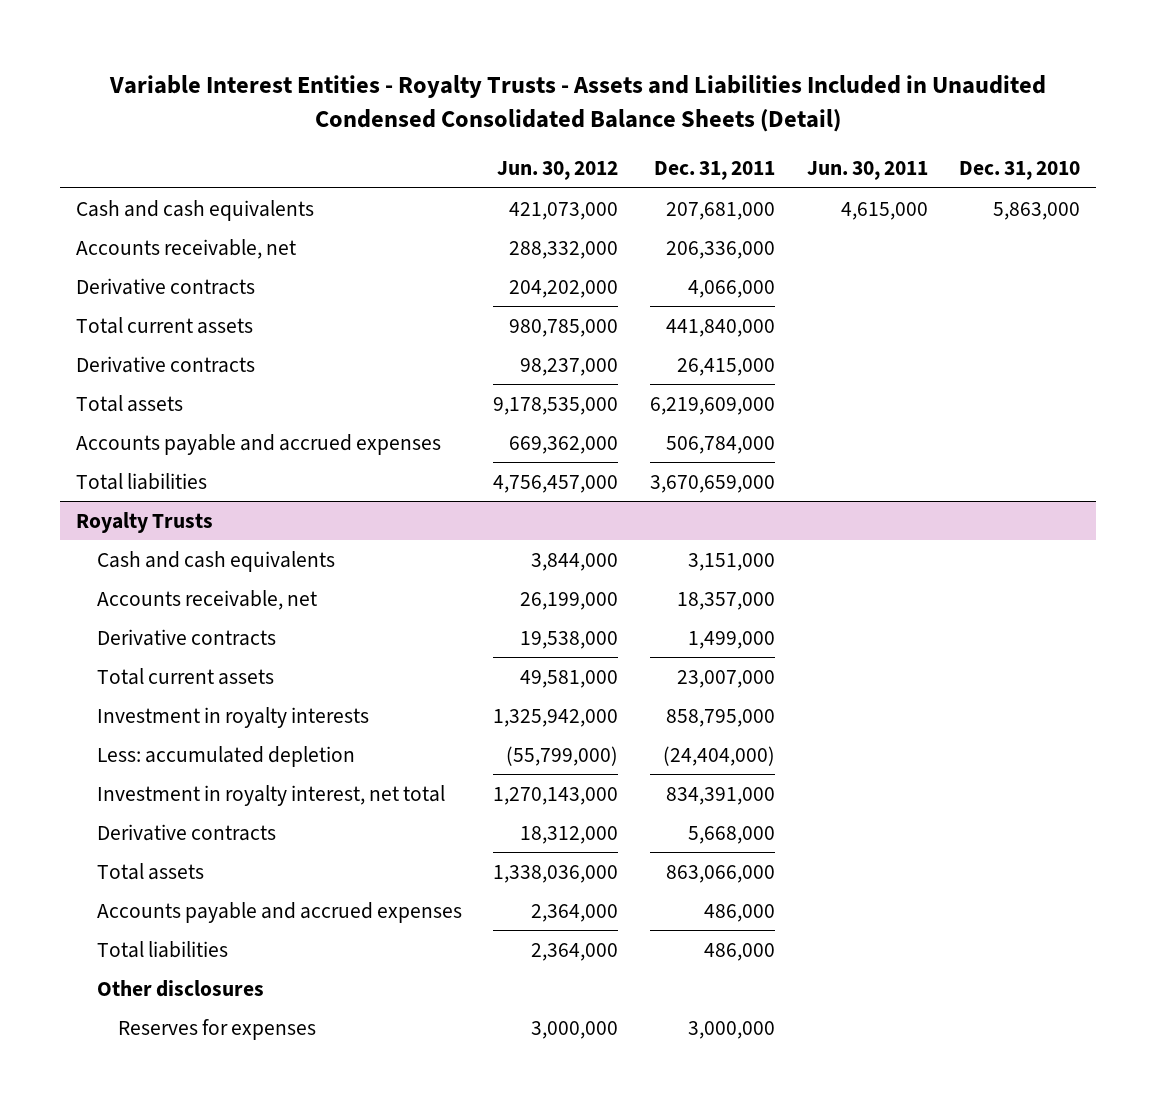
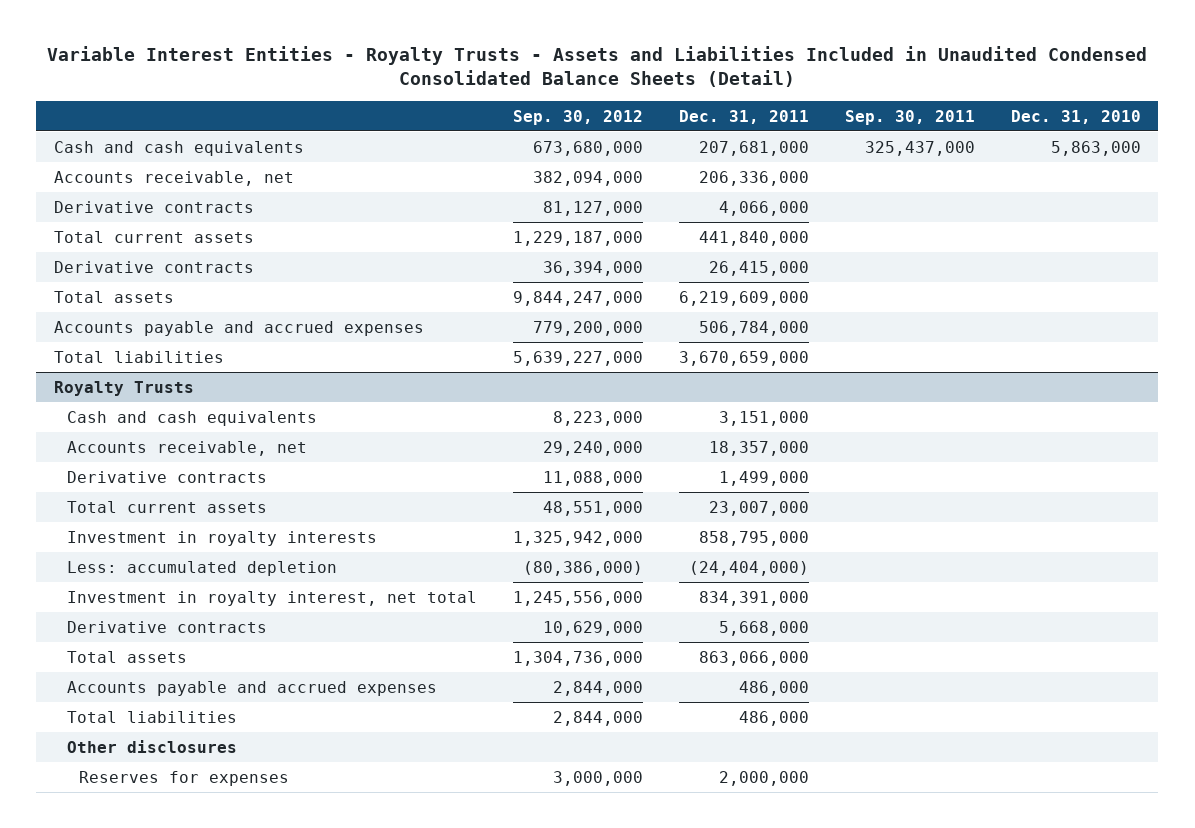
[497,160,619,180] Jun. 30, 2012 -> none
[806,160,928,180] Jun. 30, 2011 -> none
none -> [512,109,643,125] Sep. 30, 2012
none -> [844,109,975,125] Sep. 30, 2011
[688,1020,776,1039] 3,000,000 -> [718,770,809,786] 2,000,000

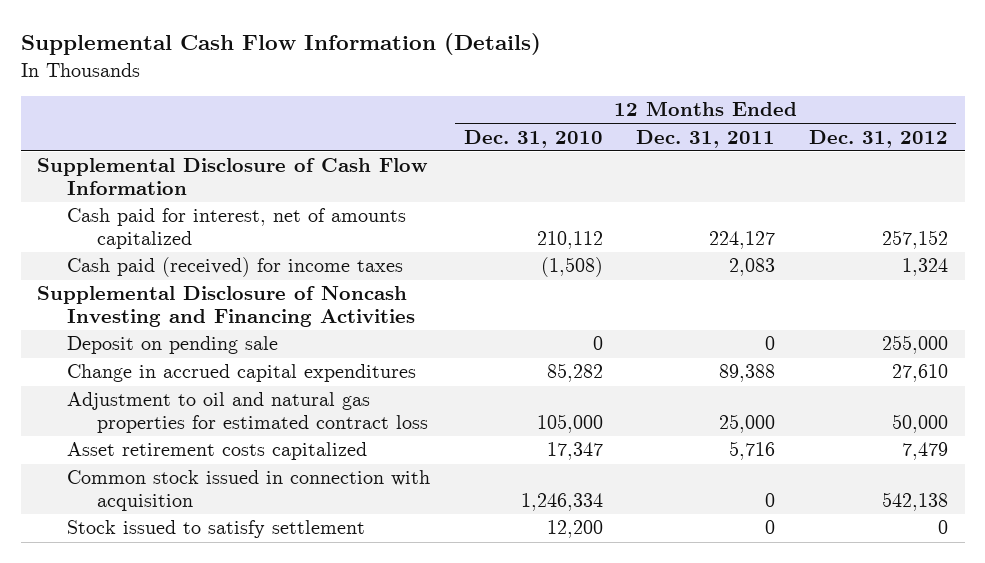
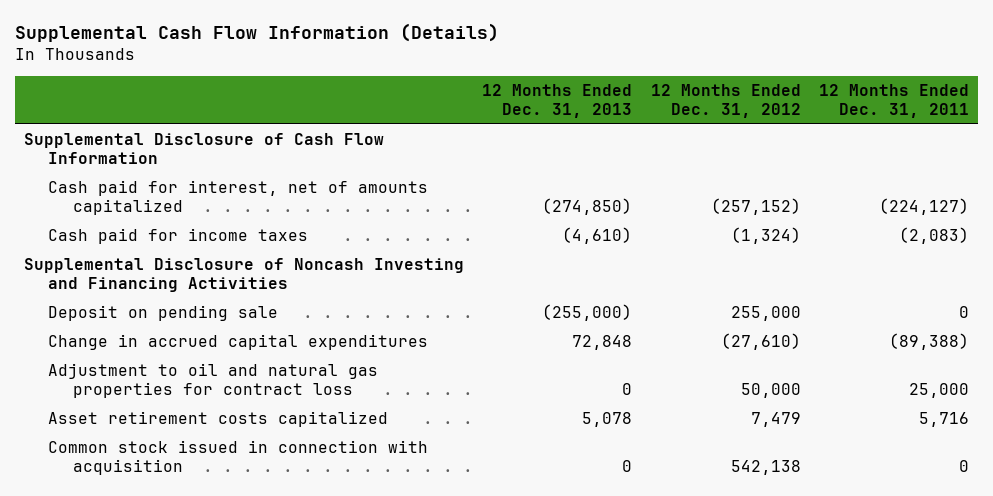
[463,129,603,148] Dec. 31, 2010 -> none
none -> [482,83,633,119] 12 Months Ended Dec. 31, 2013
[709,231,776,250] 224,127 -> [879,198,970,216] (224,127)
[882,230,949,250] 257,152 -> [710,198,801,216] (257,152)
[67,257,404,278] Cash paid (received) for income taxes -> [48,228,309,245] Cash paid for income taxes
[729,258,776,277] 2,083 -> [899,227,970,245] (2,083)
[902,258,949,277] 1,324 -> [730,227,801,245] (1,324)
[719,364,776,383] 89,388 -> [889,333,970,351] (89,388)
[892,364,949,383] 27,610 -> [720,333,801,351] (27,610)
[67,392,429,434] Adjustment to oil and natural gas properties for estimated contract loss -> [48,363,379,399] Adjustment to oil and natural gas properties for contract loss
[67,520,366,539] Stock issued to satisfy settlement -> none

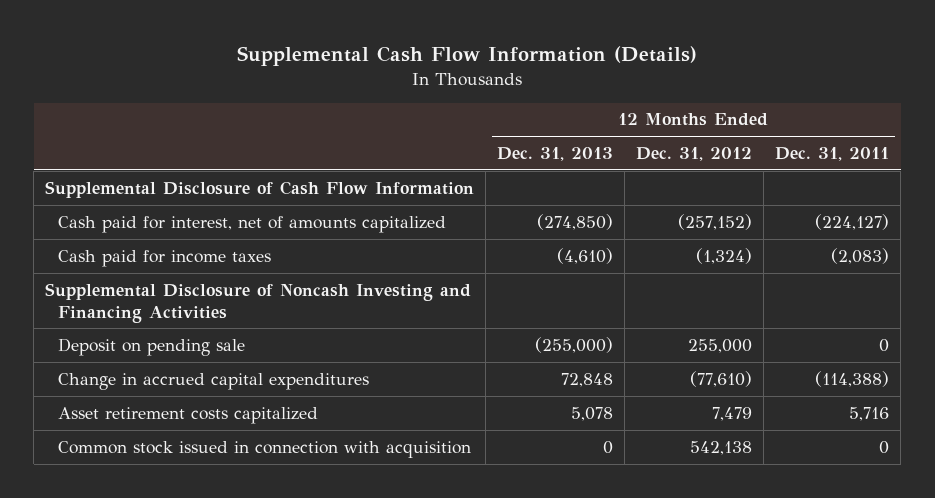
[48,363,379,399] Adjustment to oil and natural gas properties for contract loss -> none
[720,333,801,351] (27,610) -> [690,370,753,387] (77,610)
[889,333,970,351] (89,388) -> [815,370,890,387] (114,388)

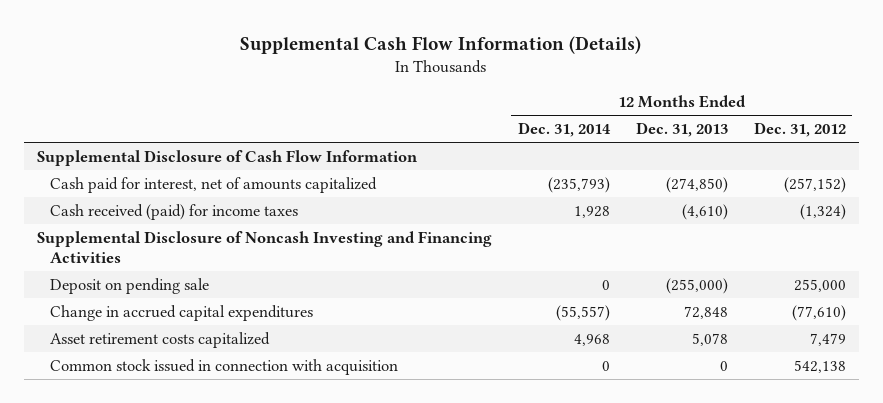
[775,147,890,162] Dec. 31, 2011 -> none
none -> [517,122,611,138] Dec. 31, 2014
[57,249,271,267] Cash paid for income taxes -> [49,203,298,220] Cash received (paid) for income taxes

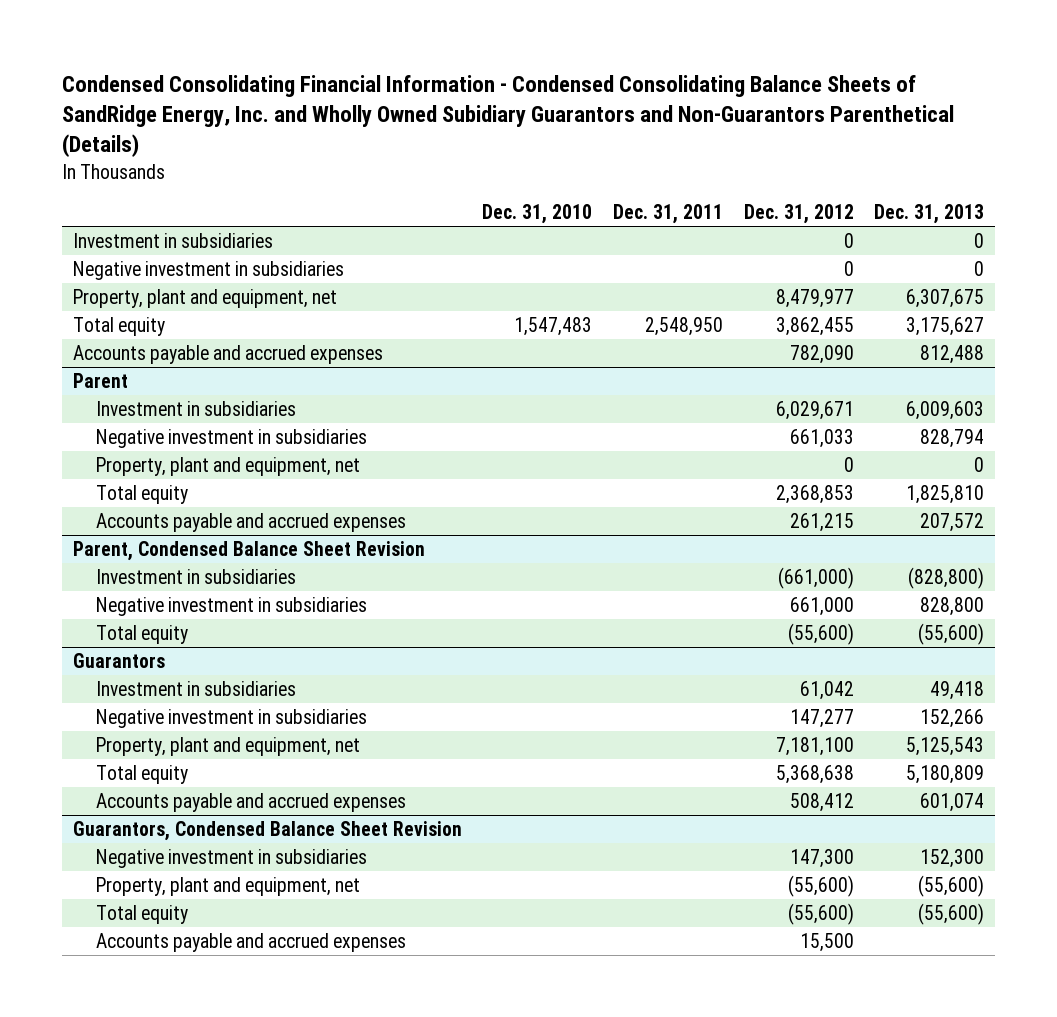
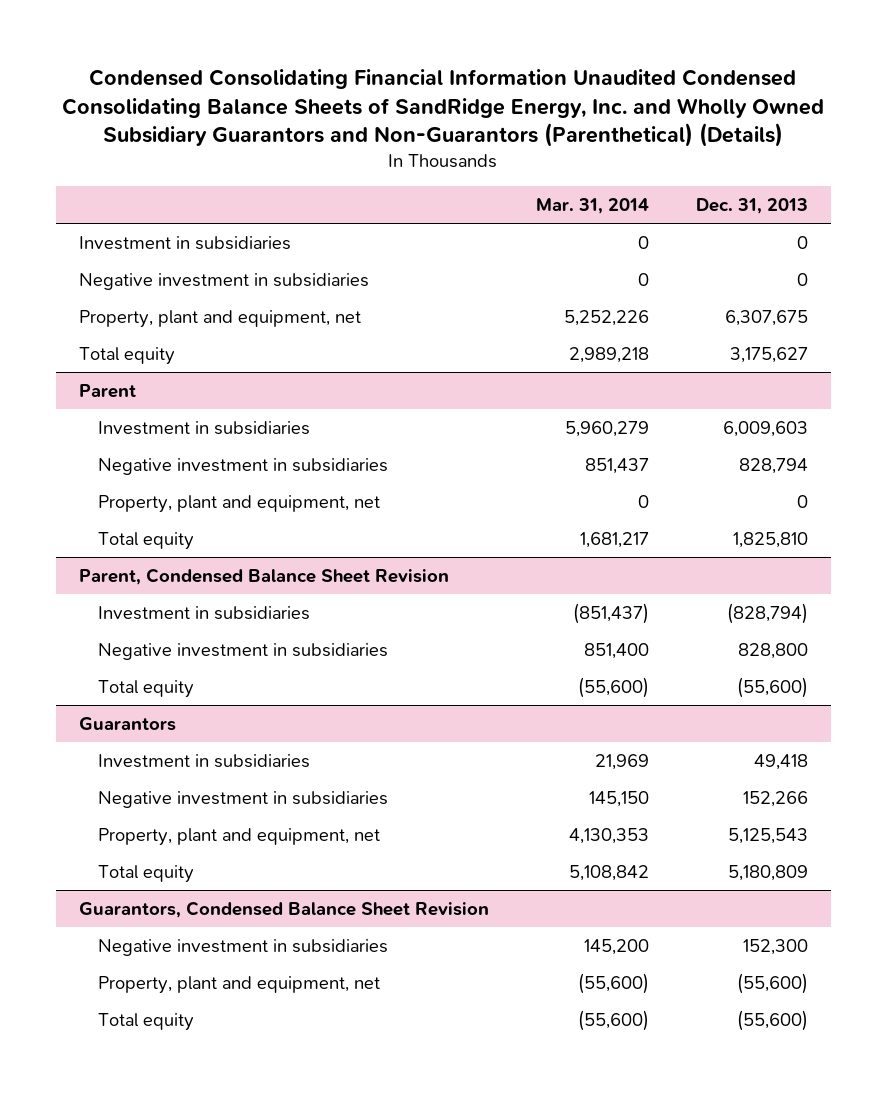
[62,75,955,158] Condensed Consolidating Financial Information - Condensed Consolidating Balance Sheets of SandRidge Energy, Inc. and Wholly Owned Subidiary Guarantors and Non-Guarantors Parenthetical (Details) -> [62,68,825,148] Condensed Consolidating Financial Information Unaudited Condensed Consolidating Balance Sheets of SandRidge Energy, Inc. and Wholly Owned Subsidiary Guarantors and Non-Guarantors (Parenthetical) (Details)
[482,203,593,224] Dec. 31, 2010 -> none
[612,203,723,224] Dec. 31, 2011 -> none
[743,203,854,224] Dec. 31, 2012 -> none
none -> [535,197,649,214] Mar. 31, 2014
[72,344,383,364] Accounts payable and accrued expenses -> none
[96,512,407,532] Accounts payable and accrued expenses -> none
[908,566,985,589] (828,800) -> [726,602,808,624] (828,794)
[96,792,407,812] Accounts payable and accrued expenses -> none
[96,932,407,952] Accounts payable and accrued expenses -> none

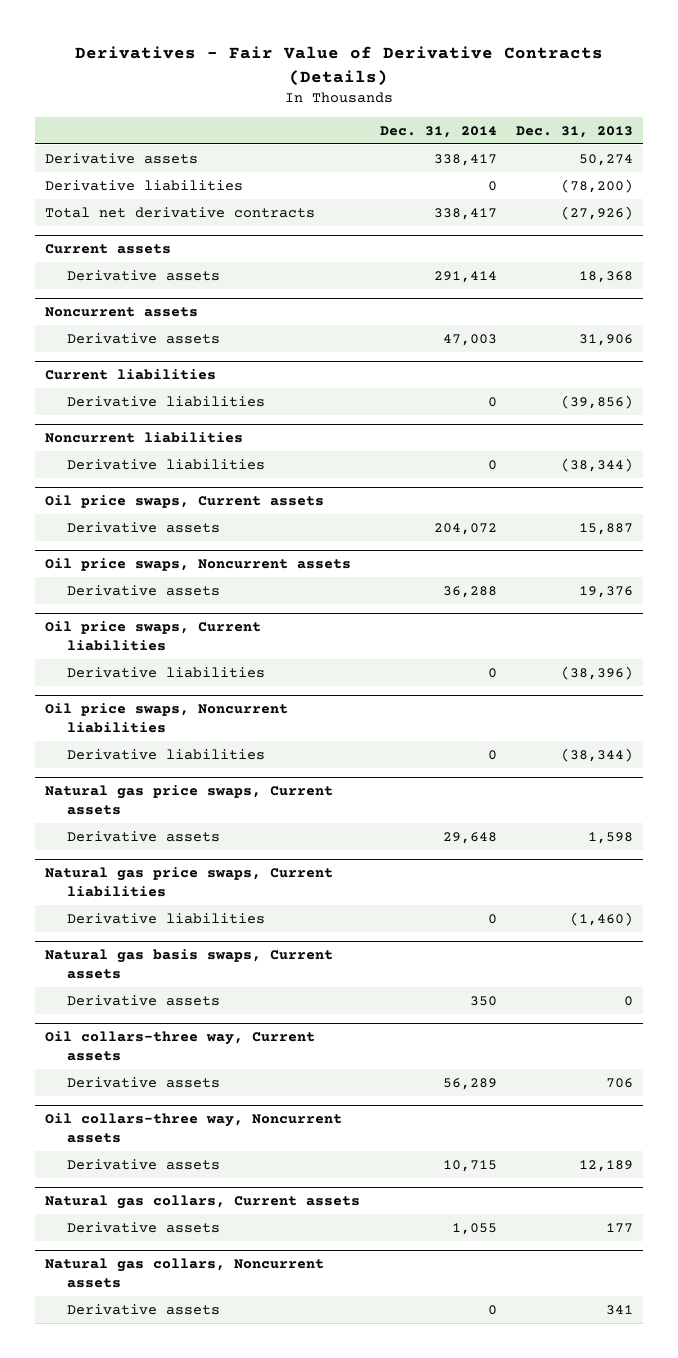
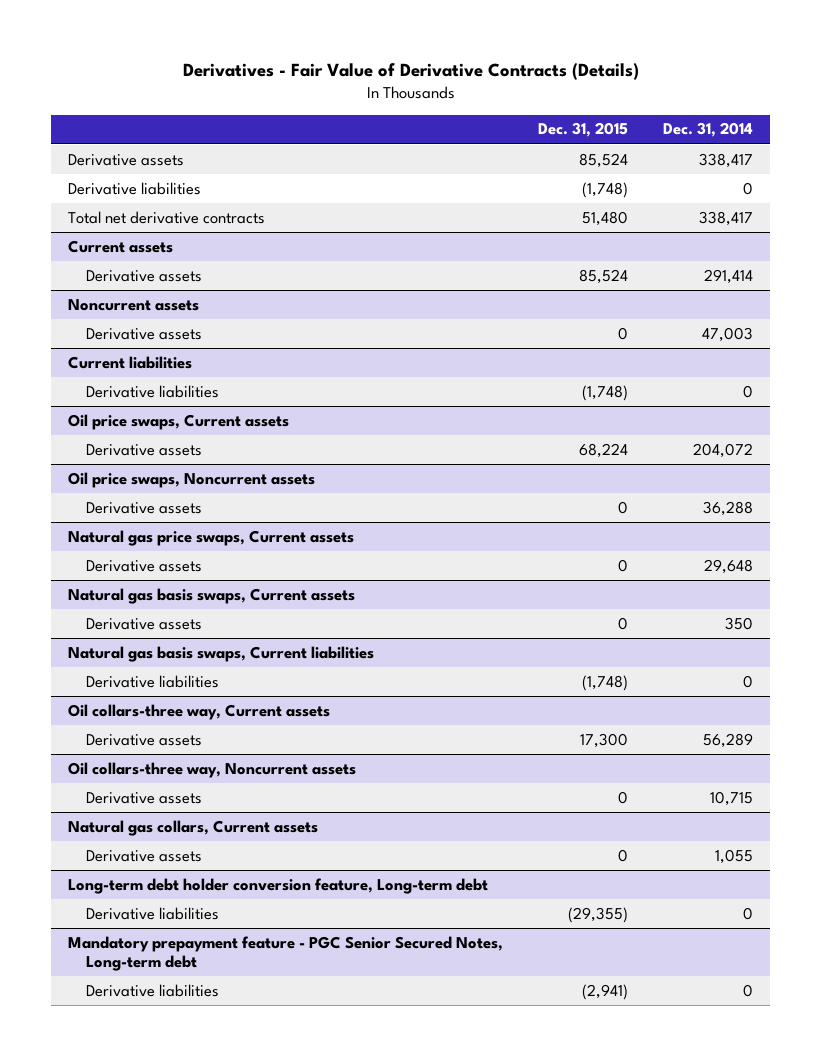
[516,125,634,138] Dec. 31, 2013 -> none
none -> [538,122,629,138] Dec. 31, 2015
[44,432,243,444] Noncurrent liabilities -> none
[66,458,265,470] Derivative liabilities -> none
[44,621,261,651] Oil price swaps, Current liabilities -> none
[66,666,265,678] Derivative liabilities -> none
[44,703,288,733] Oil price swaps, Noncurrent liabilities -> none
[66,748,265,760] Derivative liabilities -> none
[44,867,333,897] Natural gas price swaps, Current liabilities -> none
[66,912,265,924] Derivative liabilities -> none
none -> [68,645,375,662] Natural gas basis swaps, Current liabilities
none -> [86,674,220,688] Derivative liabilities
[44,1258,324,1288] Natural gas collars, Noncurrent assets -> none
[66,1303,220,1315] Derivative assets -> none
none -> [68,877,489,894] Long-term debt holder conversion feature, Long-term debt
none -> [86,906,220,920] Derivative liabilities
none -> [68,935,504,972] Mandatory prepayment feature - PGC Senior Secured Notes, Long-term debt
none -> [86,983,220,997] Derivative liabilities

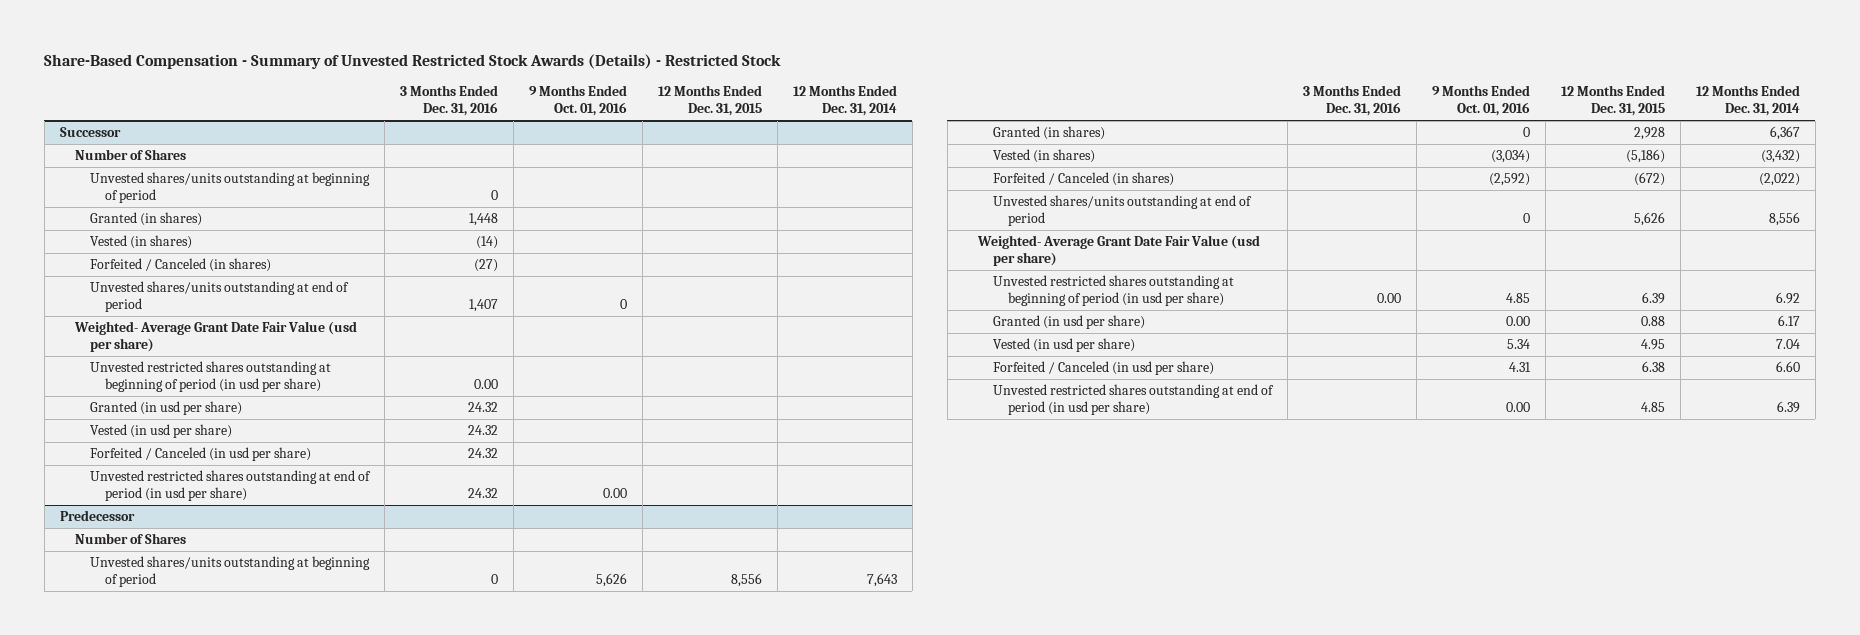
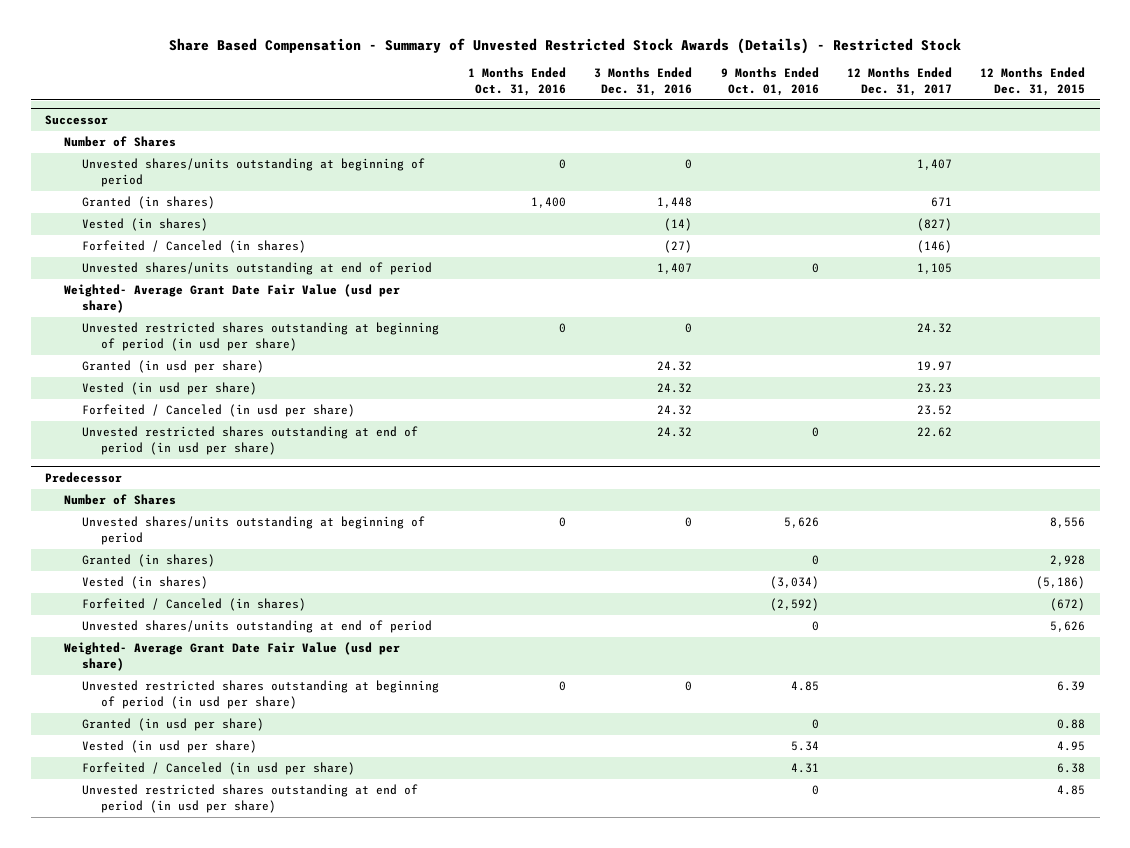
[44,54,782,70] Share-Based Compensation - Summary of Unvested Restricted Stock Awards (Details) - Restricted Stock -> [169,37,962,54] Share Based Compensation - Summary of Unvested Restricted Stock Awards (Details) - Restricted Stock
[792,85,897,117] 12 Months Ended Dec. 31, 2014 -> none
none -> [467,67,566,96] 1 Months Ended Oct. 31, 2016
none -> [847,67,953,96] 12 Months Ended Dec. 31, 2017
[473,379,498,390] 0.00 -> [685,323,693,334] 0
[602,488,627,499] 0.00 -> [811,427,819,438] 0
[1377,293,1402,304] 0.00 -> [685,681,693,692] 0
[1506,316,1531,327] 0.00 -> [811,719,819,730] 0
[1506,402,1531,413] 0.00 -> [811,785,819,796] 0

